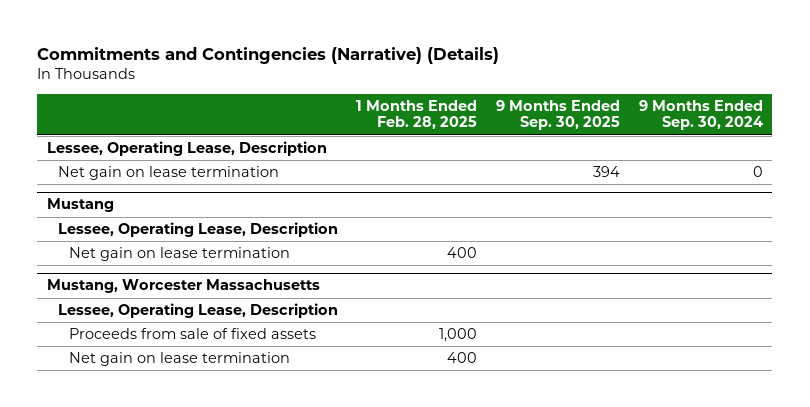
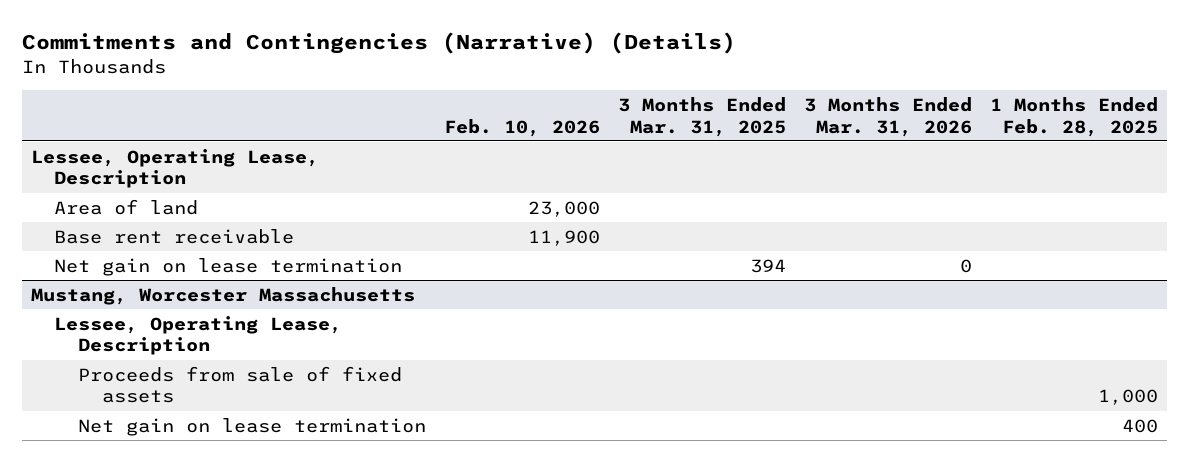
[496,99,621,131] 9 Months Ended Sep. 30, 2025 -> none
[638,99,763,131] 9 Months Ended Sep. 30, 2024 -> none
none -> [444,118,601,137] Feb. 10, 2026
none -> [618,96,787,137] 3 Months Ended Mar. 31, 2025
none -> [804,96,973,137] 3 Months Ended Mar. 31, 2026
none -> [54,198,199,215] Area of land
none -> [54,228,295,244] Base rent receivable
[46,198,114,213] Mustang -> none
[57,222,338,238] Lessee, Operating Lease, Description -> none
[68,247,290,262] Net gain on lease termination -> none

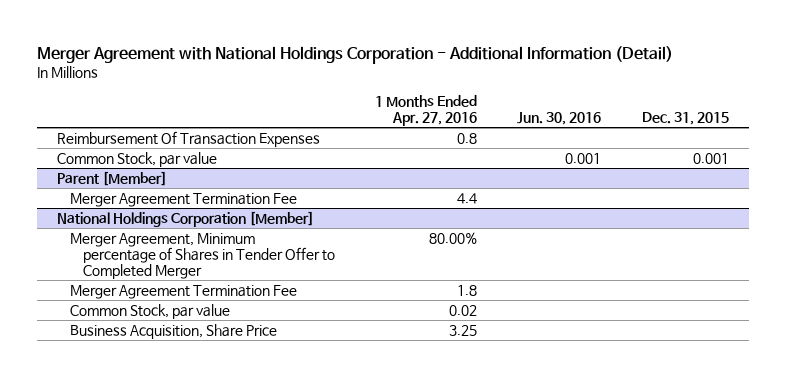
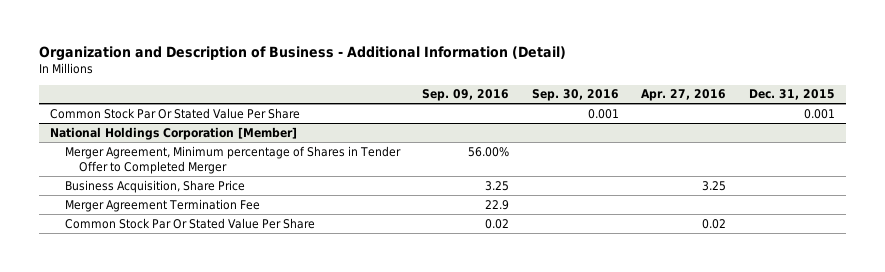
[37,45,674,64] Merger Agreement with National Holdings Corporation - Additional Information (Detail) -> [39,46,567,62] Organization and Description of Business - Additional Information (Detail)
[375,95,478,127] 1 Months Ended Apr. 27, 2016 -> none
[517,112,602,126] Jun. 30, 2016 -> none
none -> [422,89,510,102] Sep. 09, 2016
none -> [531,89,619,102] Sep. 30, 2016
none -> [641,89,727,102] Apr. 27, 2016
[57,130,321,147] Reimbursement Of Transaction Expenses -> none
[57,170,168,186] Parent [Member] -> none
[70,192,298,207] Merger Agreement Termination Fee -> none
[57,151,218,167] Common Stock, par value -> [50,107,301,119] Common Stock Par Or Stated Value Per Share
[70,303,231,319] Common Stock, par value -> none
[70,284,298,299] Merger Agreement Termination Fee -> [64,198,260,212] Merger Agreement Termination Fee
none -> [64,217,315,229] Common Stock Par Or Stated Value Per Share

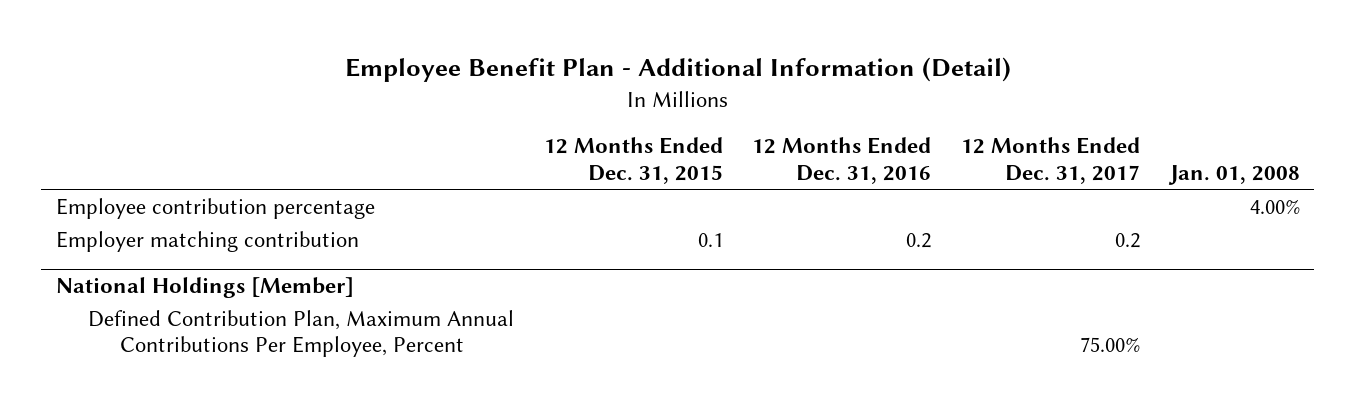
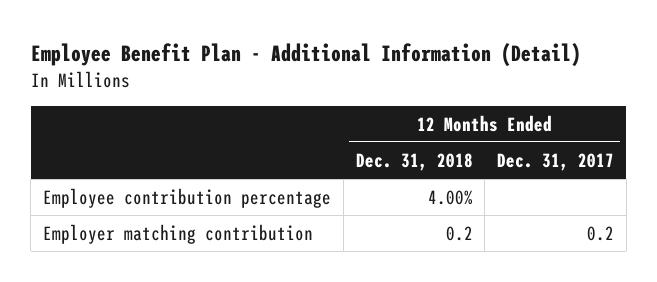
[543,137,723,184] 12 Months Ended Dec. 31, 2015 -> none
[752,137,932,184] 12 Months Ended Dec. 31, 2016 -> none
[1167,164,1300,185] Jan. 01, 2008 -> none
none -> [355,152,473,171] Dec. 31, 2018
[56,277,355,299] National Holdings [Member] -> none
[88,309,515,358] Defined Contribution Plan, Maximum Annual Contributions Per Employee, Percent -> none

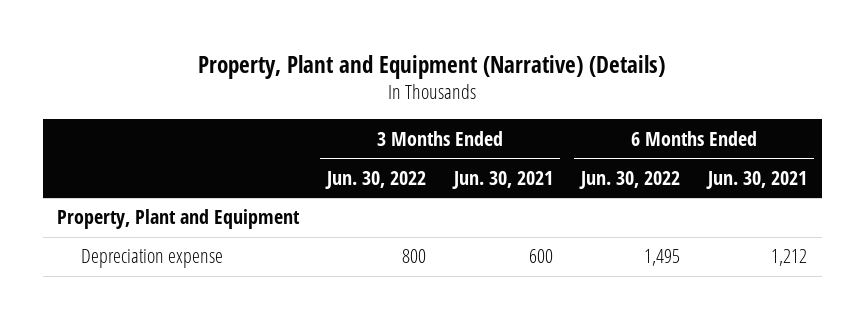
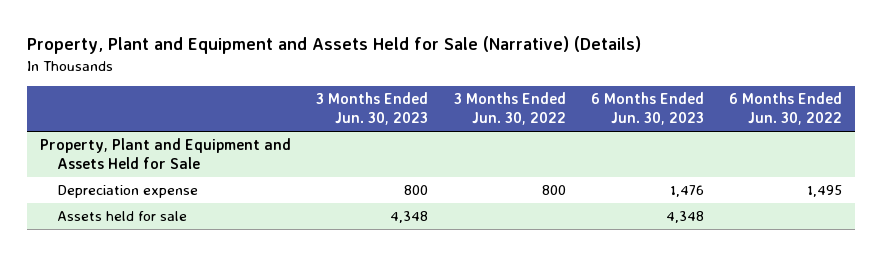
[198,55,666,80] Property, Plant and Equipment (Narrative) (Details) -> [27,36,642,55] Property, Plant and Equipment and Assets Held for Sale (Narrative) (Details)
[452,170,554,189] Jun. 30, 2021 -> none
[706,170,808,189] Jun. 30, 2021 -> none
none -> [316,91,429,126] 3 Months Ended Jun. 30, 2023
none -> [590,91,704,126] 6 Months Ended Jun. 30, 2023
[56,209,300,230] Property, Plant and Equipment -> [39,138,291,170] Property, Plant and Equipment and Assets Held for Sale
none -> [57,211,188,222] Assets held for sale

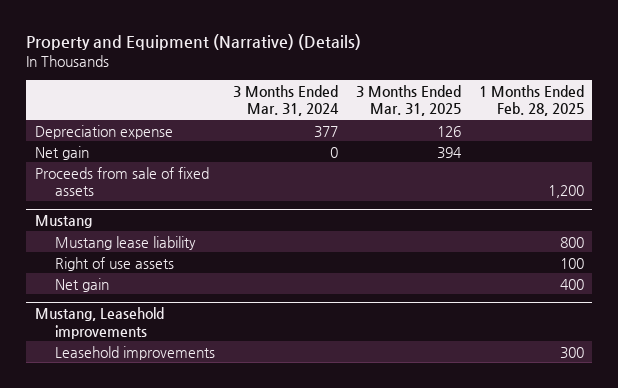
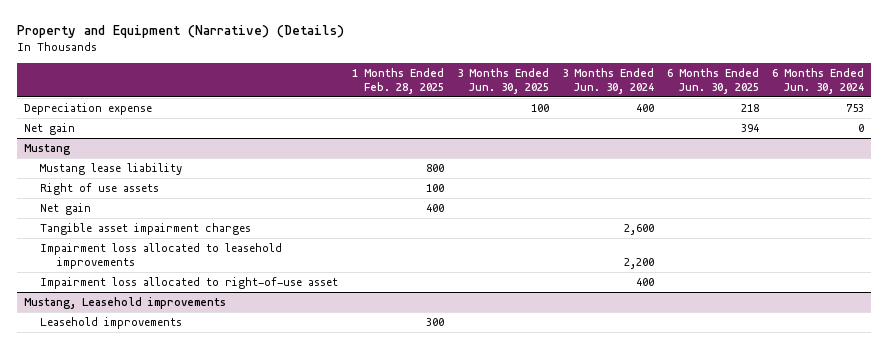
[232,85,339,117] 3 Months Ended Mar. 31, 2024 -> none
[355,85,461,117] 3 Months Ended Mar. 31, 2025 -> none
none -> [456,67,549,95] 3 Months Ended Jun. 30, 2025
none -> [561,67,654,95] 3 Months Ended Jun. 30, 2024
none -> [667,67,760,95] 6 Months Ended Jun. 30, 2025
none -> [772,67,865,95] 6 Months Ended Jun. 30, 2024
[34,166,209,196] Proceeds from sale of fixed assets -> none
none -> [40,222,252,235] Tangible asset impairment charges
none -> [40,242,283,270] Impairment loss allocated to leasehold improvements
none -> [40,276,339,289] Impairment loss allocated to right-of-use asset

